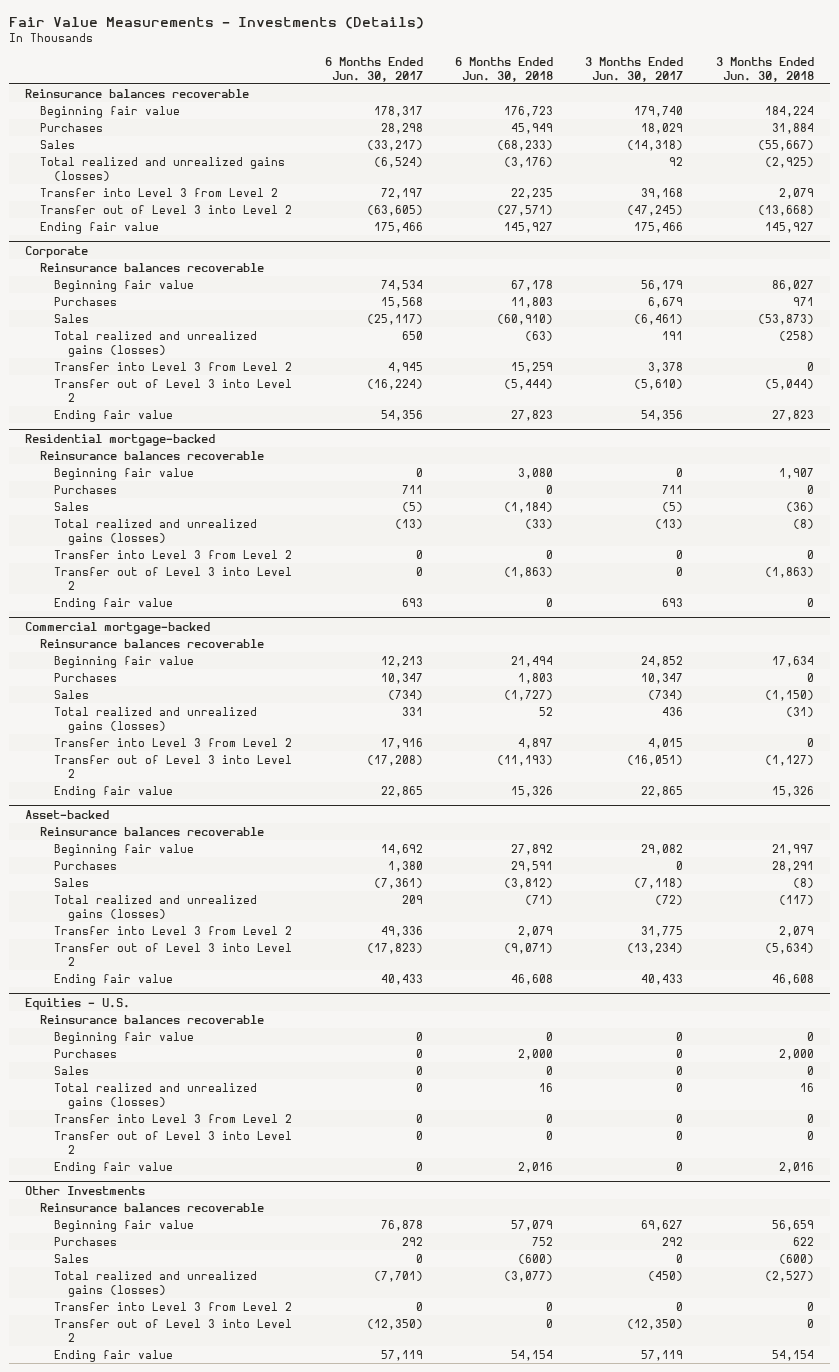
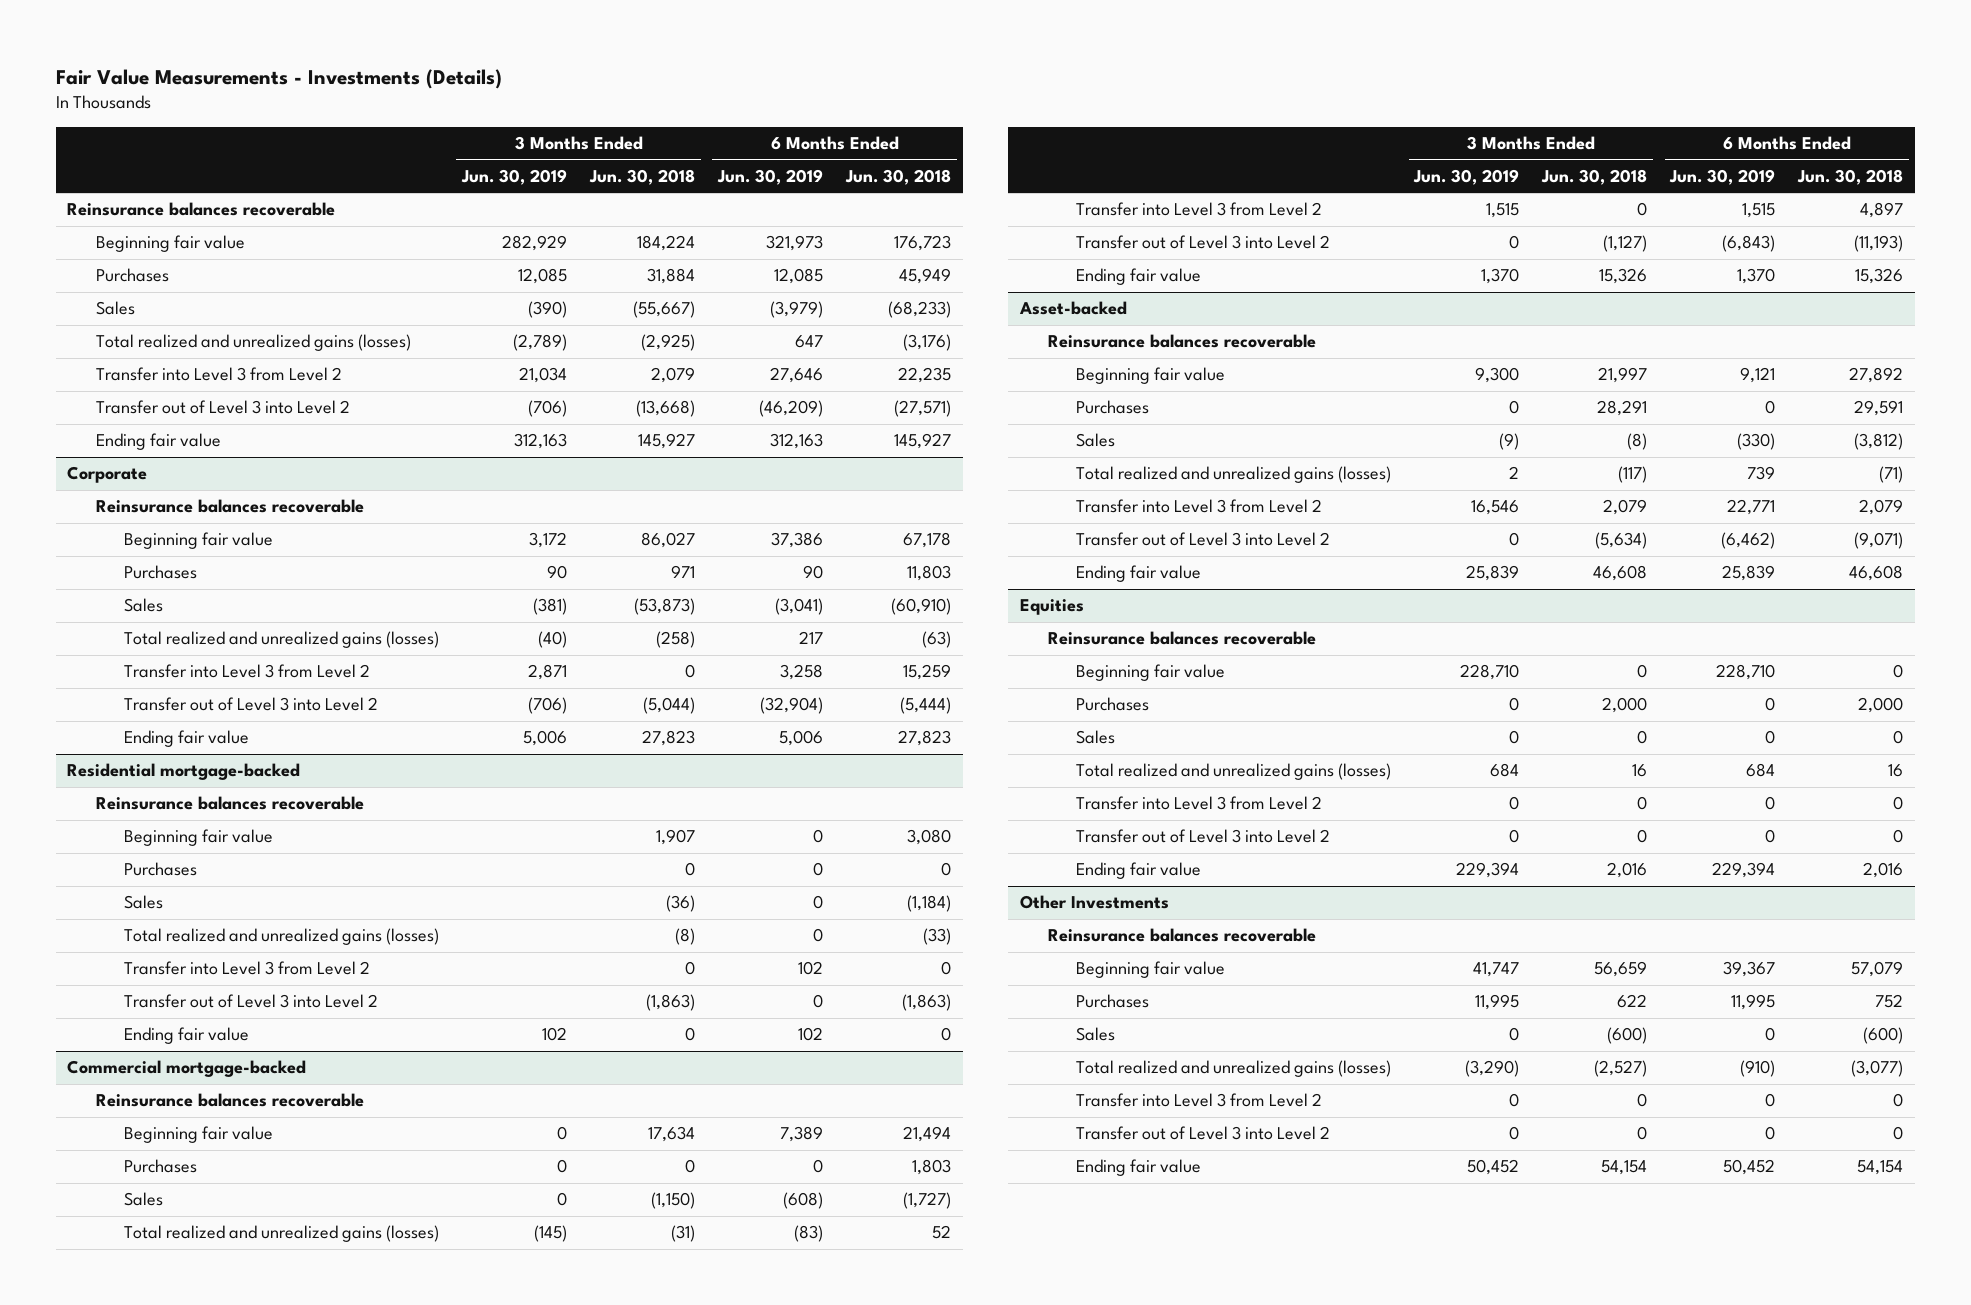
[324,56,423,82] 6 Months Ended Jun. 30, 2017 -> none
[585,56,684,82] 3 Months Ended Jun. 30, 2017 -> none
none -> [461,168,568,185] Jun. 30, 2019
none -> [717,168,824,185] Jun. 30, 2019
[25,997,131,1010] Equities - U.S. -> [1019,599,1084,616] Equities

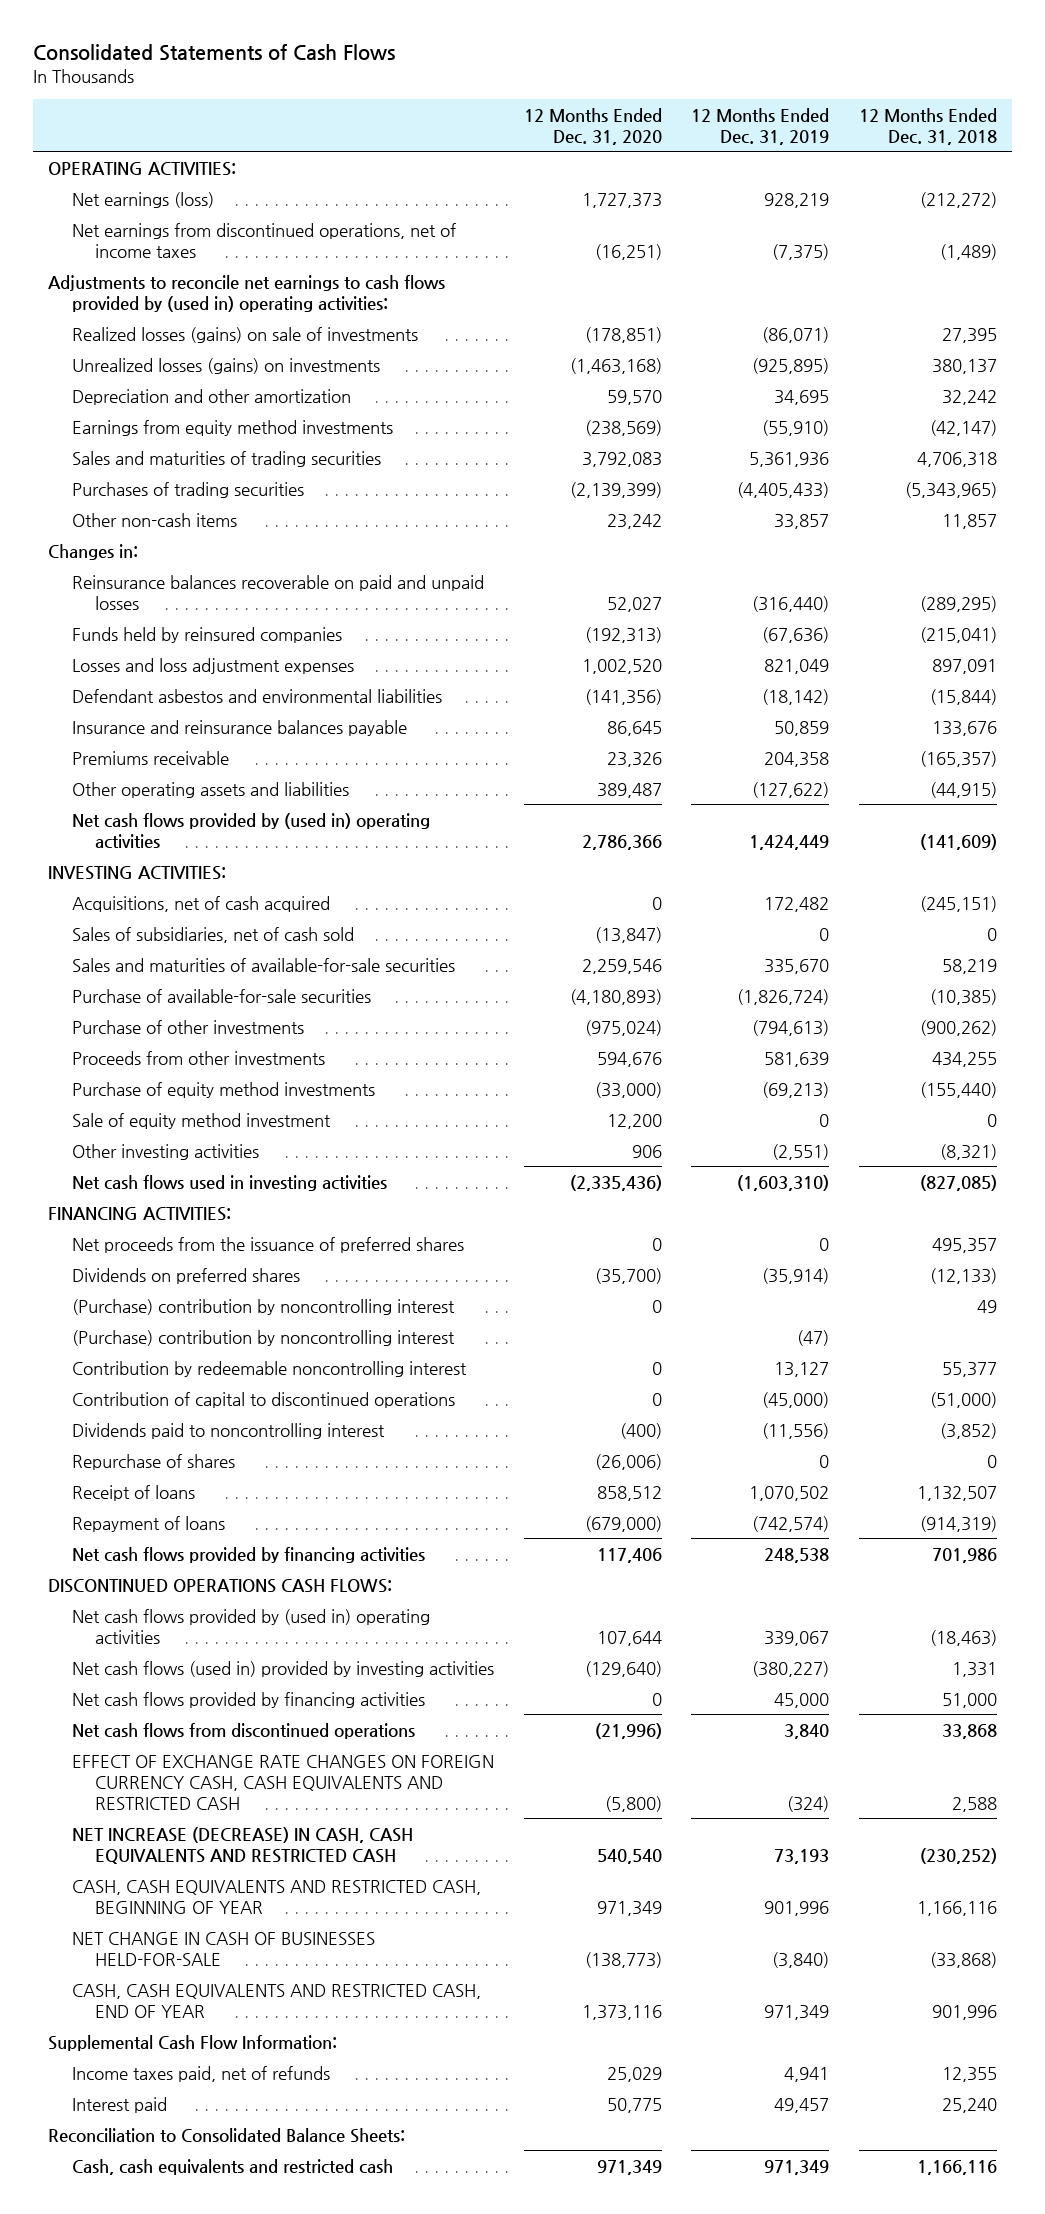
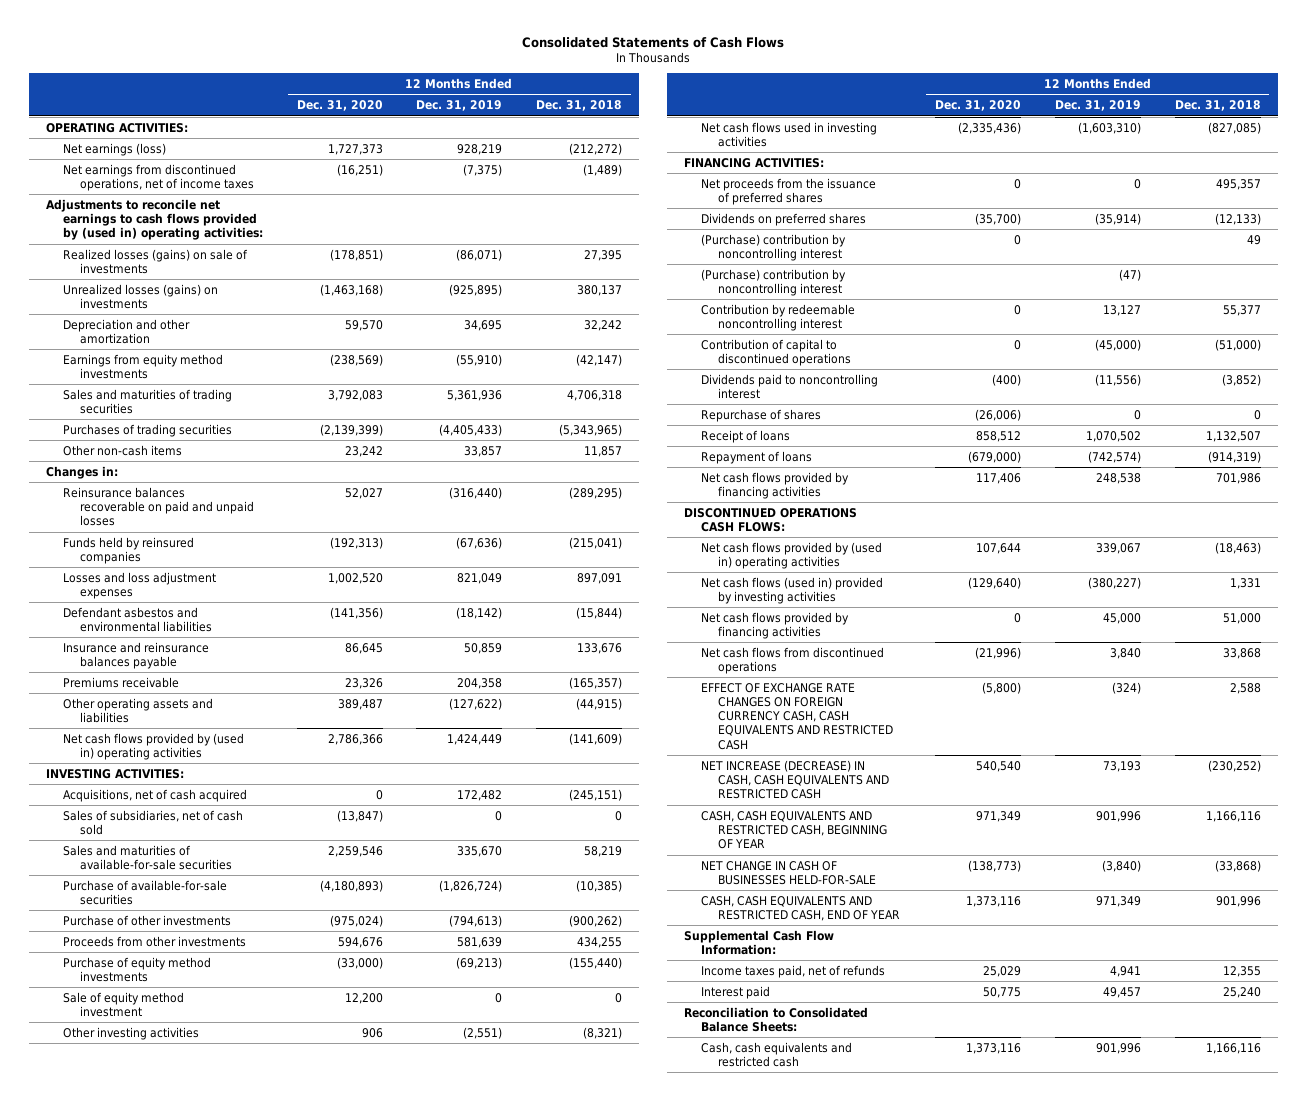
[596,2159,662,2175] 971,349 -> [965,1042,1021,1054] 1,373,116
[764,2159,830,2175] 971,349 -> [1095,1042,1141,1054] 901,996

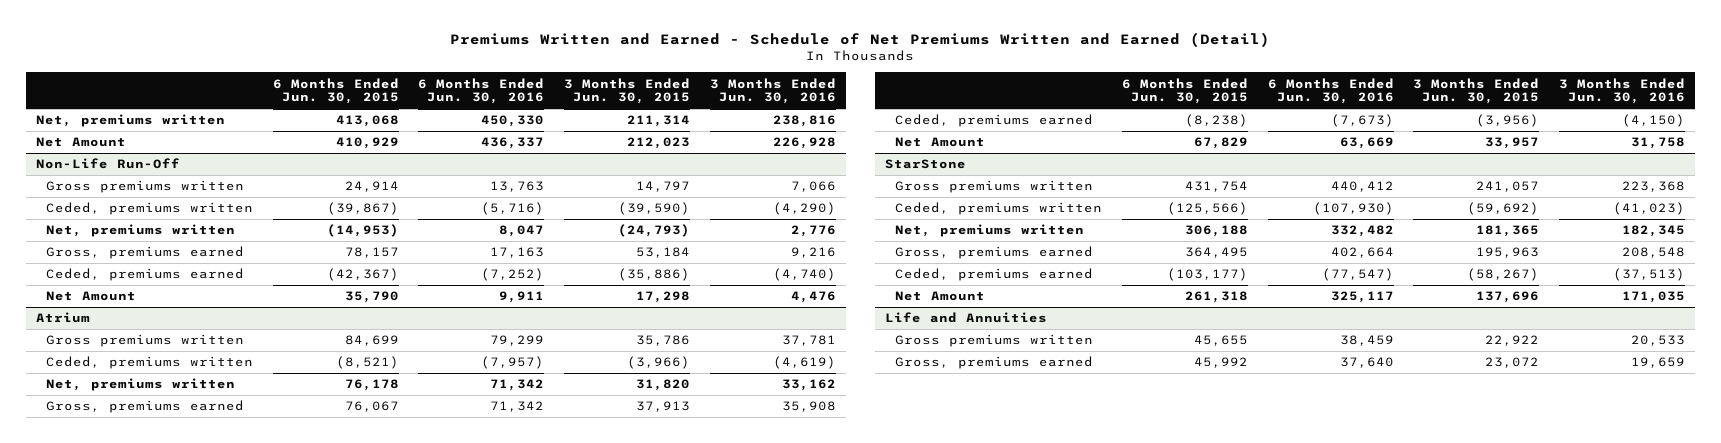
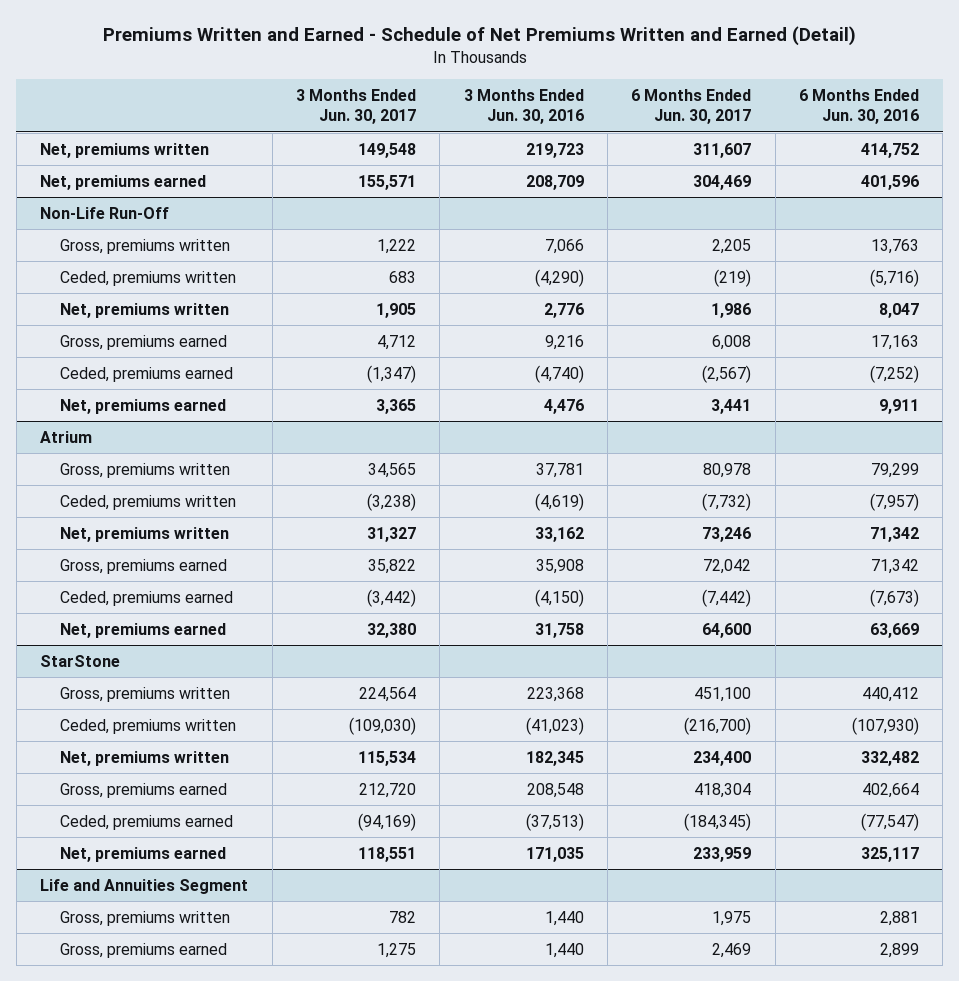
[272,77,399,105] 6 Months Ended Jun. 30, 2015 -> none
[564,77,691,105] 3 Months Ended Jun. 30, 2015 -> none
none -> [295,88,416,125] 3 Months Ended Jun. 30, 2017
none -> [631,88,752,125] 6 Months Ended Jun. 30, 2017
[481,115,545,128] 450,330 -> [861,142,920,158] 414,752
[772,115,836,128] 238,816 -> [525,142,584,158] 219,723
[35,137,126,148] Net Amount -> [40,174,207,190] Net, premiums earned
[481,137,545,150] 436,337 -> [861,174,920,190] 401,596
[772,137,836,150] 226,928 -> [525,174,584,190] 208,709
[46,180,245,194] Gross premiums written -> [60,238,231,254] Gross, premiums written
[46,291,137,302] Net Amount -> [60,398,227,414] Net, premiums earned
[46,334,245,348] Gross premiums written -> [60,462,231,478] Gross, premiums written
[895,137,986,148] Net Amount -> [60,622,227,638] Net, premiums earned
[895,180,1094,194] Gross premiums written -> [60,686,231,702] Gross, premiums written
[895,291,986,302] Net Amount -> [60,846,227,862] Net, premiums earned
[884,312,1047,324] Life and Annuities -> [40,878,249,894] Life and Annuities Segment
[895,334,1094,348] Gross premiums written -> [60,910,231,926] Gross, premiums written
[1339,335,1394,347] 38,459 -> [880,910,920,926] 2,881
[1630,335,1685,347] 20,533 -> [544,910,584,926] 1,440
[1339,357,1394,369] 37,640 -> [880,942,920,958] 2,899
[1630,357,1685,369] 19,659 -> [544,942,584,958] 1,440

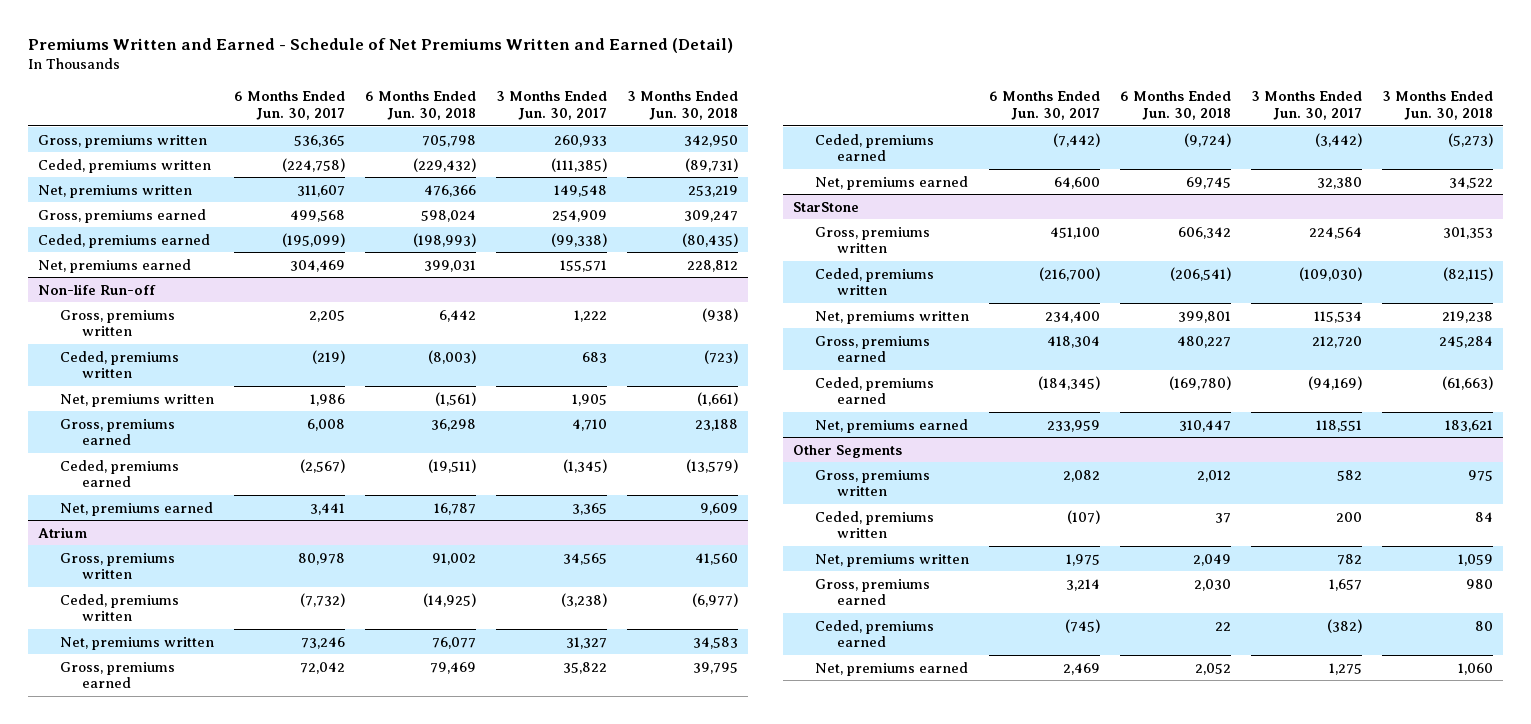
[463,88,584,125] 3 Months Ended Jun. 30, 2016 -> none
[799,88,920,125] 6 Months Ended Jun. 30, 2016 -> none
none -> [364,91,476,120] 6 Months Ended Jun. 30, 2018
none -> [626,91,738,120] 3 Months Ended Jun. 30, 2018
none -> [37,134,207,148] Gross, premiums written
none -> [37,158,211,173] Ceded, premiums written
none -> [37,208,206,223] Gross, premiums earned
none -> [37,233,210,248] Ceded, premiums earned
[40,206,170,219] Non-Life Run-Off -> [37,283,156,295] Non-life Run-off
[376,334,416,350] 4,712 -> [571,418,607,431] 4,710
[366,364,416,383] (1,347) -> [562,458,607,473] (1,345)
[40,878,249,894] Life and Annuities Segment -> none
none -> [793,444,903,458] Other Segments
[388,910,416,923] 782 -> [1337,469,1363,481] 582
[712,910,752,926] 1,975 -> [1063,469,1101,482] 2,082
none -> [815,510,935,539] Ceded, premiums written
none -> [815,553,970,567] Net, premiums written
[376,942,416,958] 1,275 -> [1329,578,1363,591] 1,657
[712,942,752,958] 2,469 -> [1066,578,1101,591] 3,214
none -> [815,619,935,648] Ceded, premiums earned
none -> [815,661,969,676] Net, premiums earned

